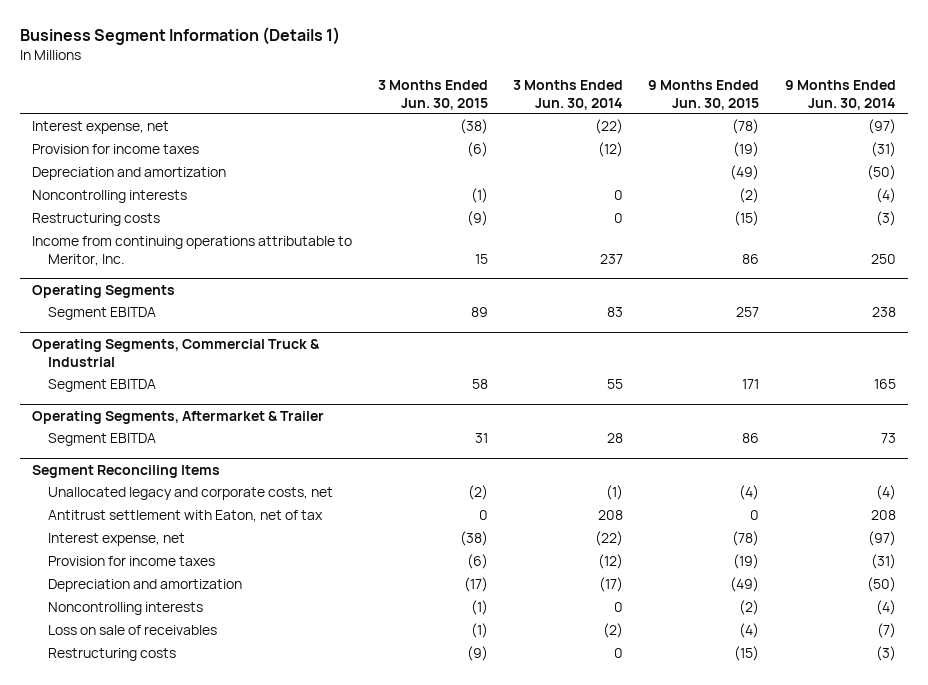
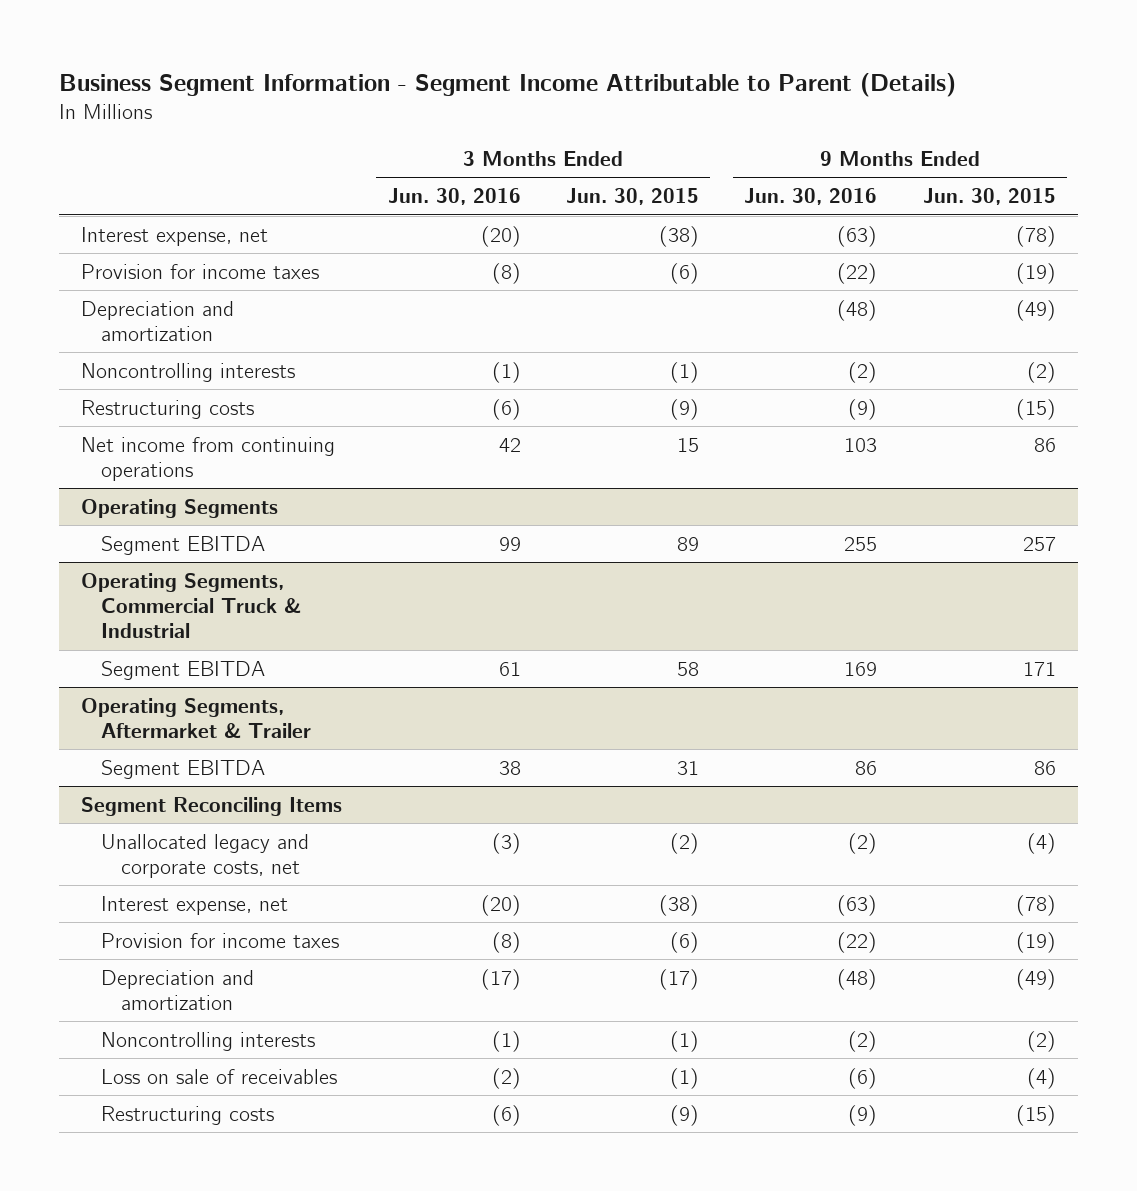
[19,27,340,46] Business Segment Information (Details 1) -> [58,72,956,97] Business Segment Information - Segment Income Attributable to Parent (Details)
[513,80,624,110] 3 Months Ended Jun. 30, 2014 -> none
[784,80,896,110] 9 Months Ended Jun. 30, 2014 -> none
none -> [387,187,521,205] Jun. 30, 2016
none -> [744,187,878,205] Jun. 30, 2016
[32,236,353,267] Income from continuing operations attributable to Meritor, Inc. -> [81,436,336,481] Net income from continuing operations
[48,510,324,523] Antitrust settlement with Eaton, net of tax -> none

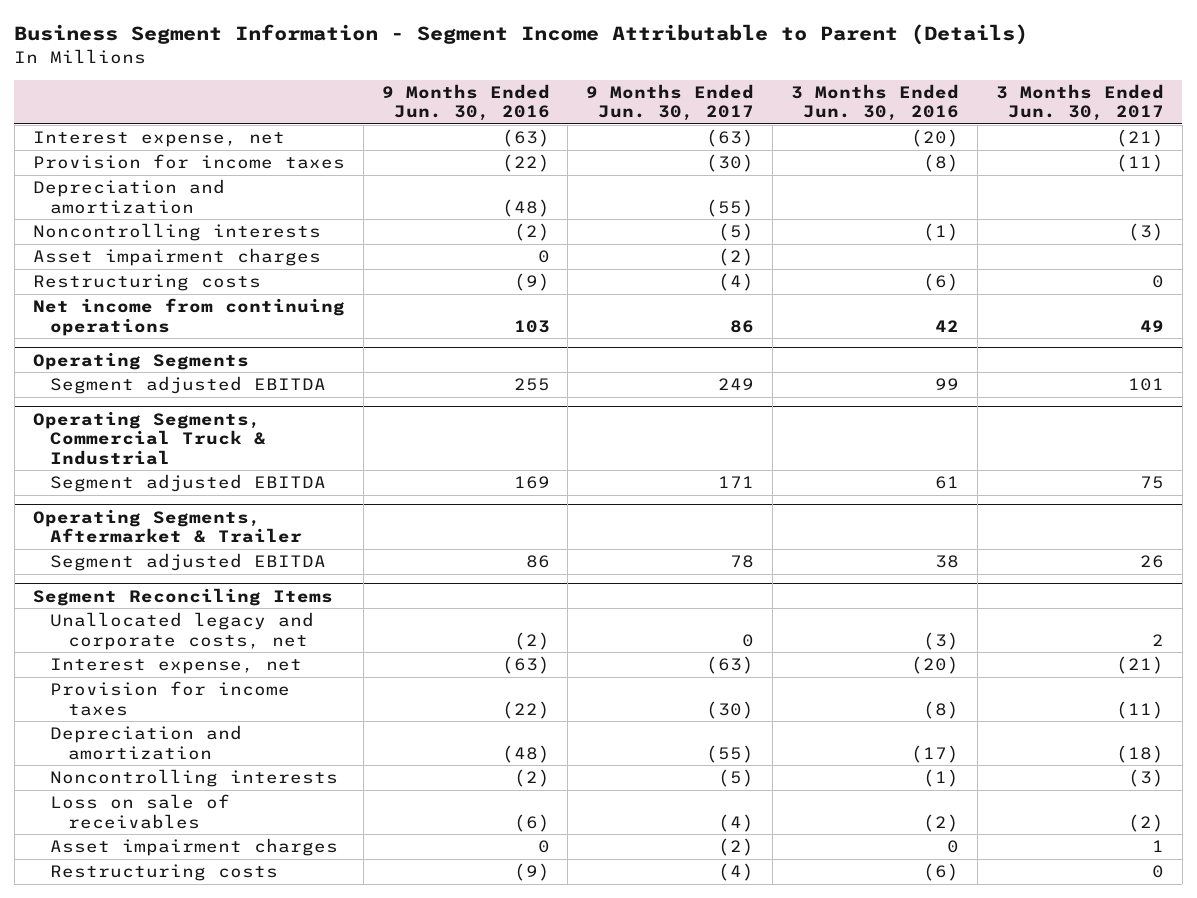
[566,187,700,205] Jun. 30, 2015 -> none
[922,187,1056,205] Jun. 30, 2015 -> none
none -> [586,83,755,122] 9 Months Ended Jun. 30, 2017
none -> [996,83,1165,122] 3 Months Ended Jun. 30, 2017
none -> [32,248,321,267] Asset impairment charges
[101,535,266,555] Segment EBITDA -> [50,376,327,395] Segment adjusted EBITDA
[101,660,266,680] Segment EBITDA -> [50,474,327,493] Segment adjusted EBITDA
[101,759,266,779] Segment EBITDA -> [50,553,327,572] Segment adjusted EBITDA
none -> [50,838,339,857] Asset impairment charges

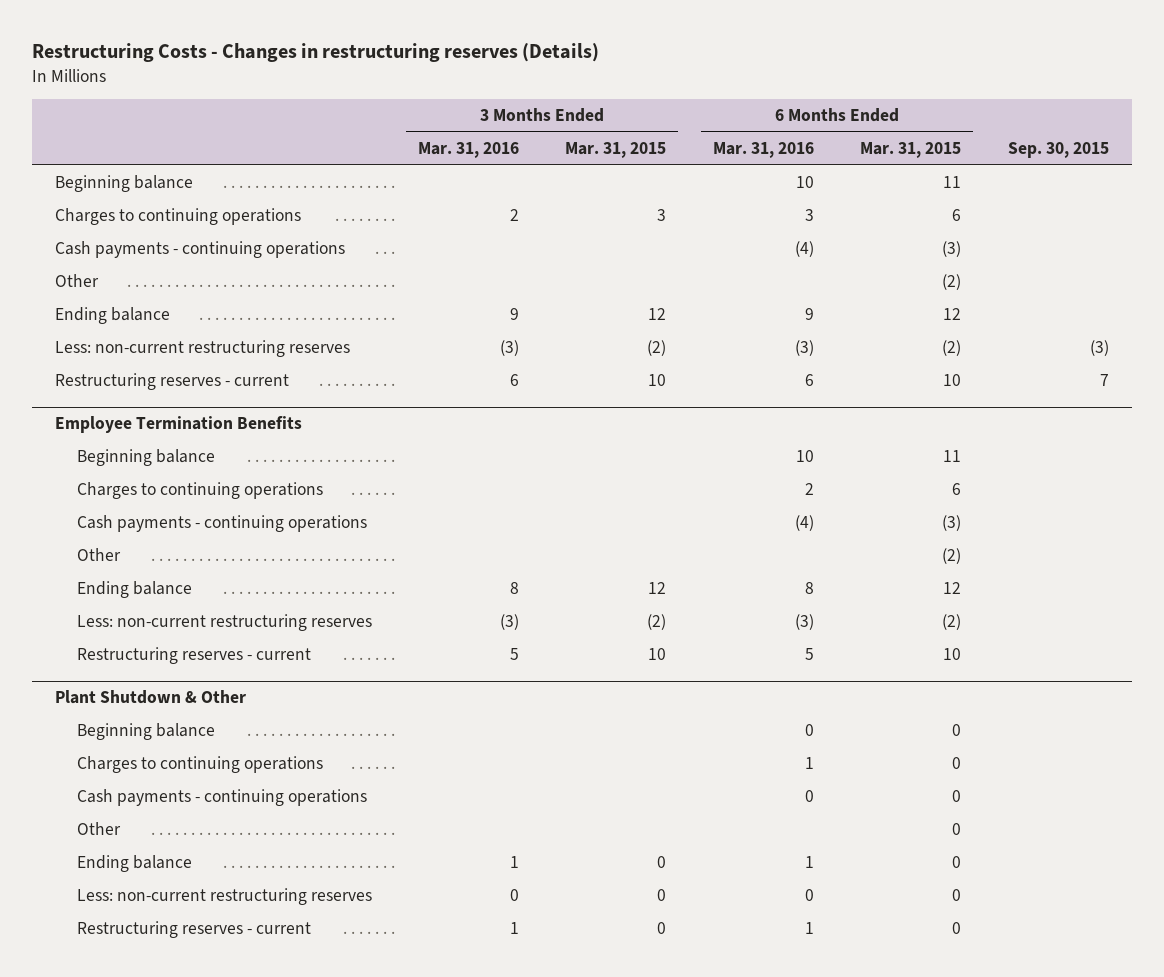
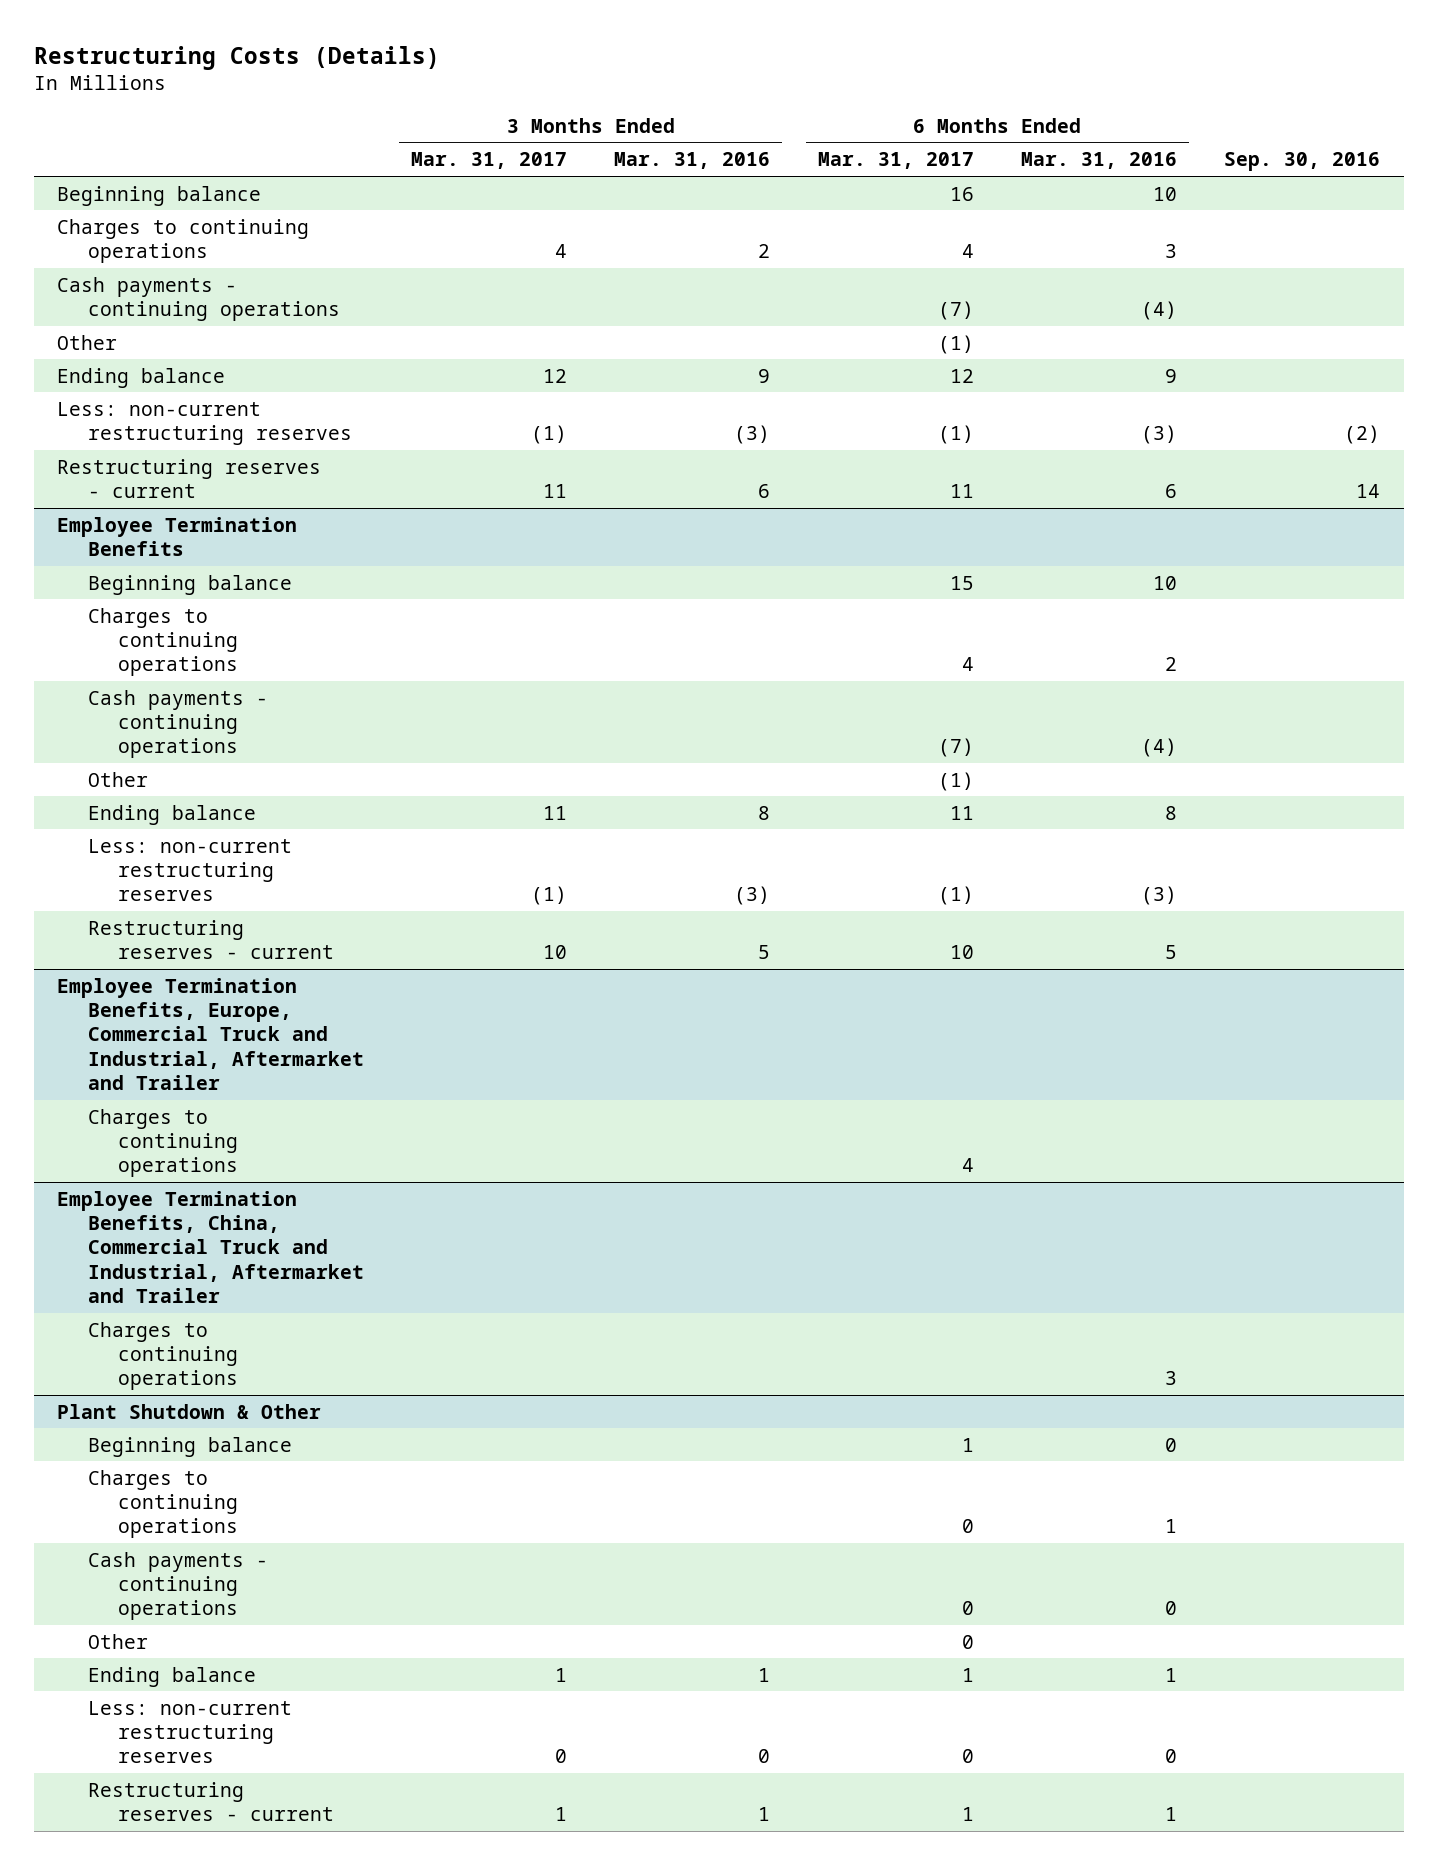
[31,43,599,63] Restructuring Costs - Changes in restructuring reserves (Details) -> [33,45,440,70] Restructuring Costs (Details)
[565,141,667,158] Mar. 31, 2015 -> none
[860,141,962,158] Mar. 31, 2015 -> none
[1007,141,1109,158] Sep. 30, 2015 -> none
none -> [410,152,567,170] Mar. 31, 2017
none -> [817,152,974,170] Mar. 31, 2017
none -> [1224,152,1381,172] Sep. 30, 2016
none -> [57,977,364,1091] Employee Termination Benefits, Europe, Commercial Truck and Industrial, Aftermarket and Trailer
none -> [87,1108,238,1178] Charges to continuing operations
none -> [57,1190,364,1304] Employee Termination Benefits, China, Commercial Truck and Industrial, Aftermarket and Trailer
none -> [87,1321,238,1391] Charges to continuing operations

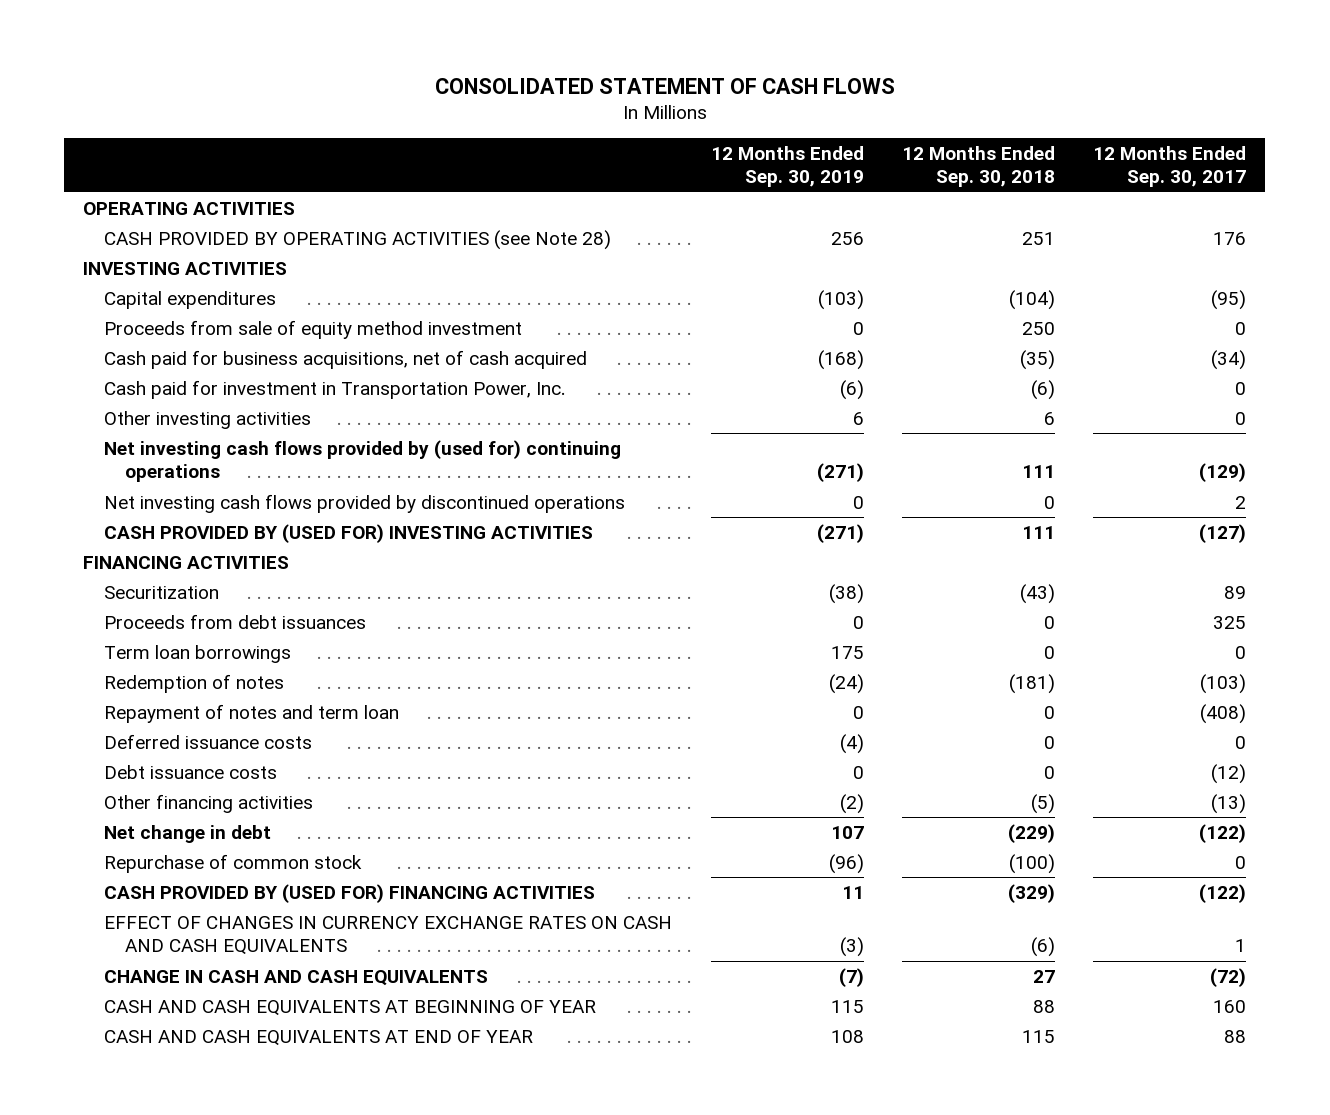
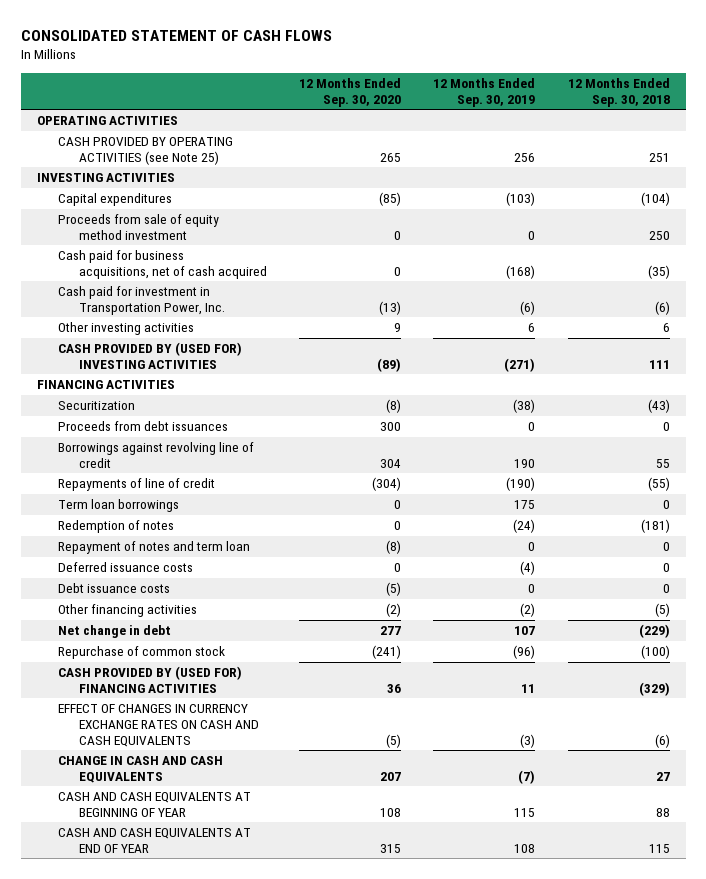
[1093,145,1247,188] 12 Months Ended Sep. 30, 2017 -> none
none -> [298,77,401,107] 12 Months Ended Sep. 30, 2020
[104,229,612,250] CASH PROVIDED BY OPERATING ACTIVITIES (see Note 28) -> [57,137,233,165] CASH PROVIDED BY OPERATING ACTIVITIES (see Note 25)
[104,439,622,483] Net investing cash flows provided by (used for) continuing operations -> none
[104,493,626,513] Net investing cash flows provided by discontinued operations -> none
none -> [57,442,254,468] Borrowings against revolving line of credit
none -> [57,478,215,492] Repayments of line of credit

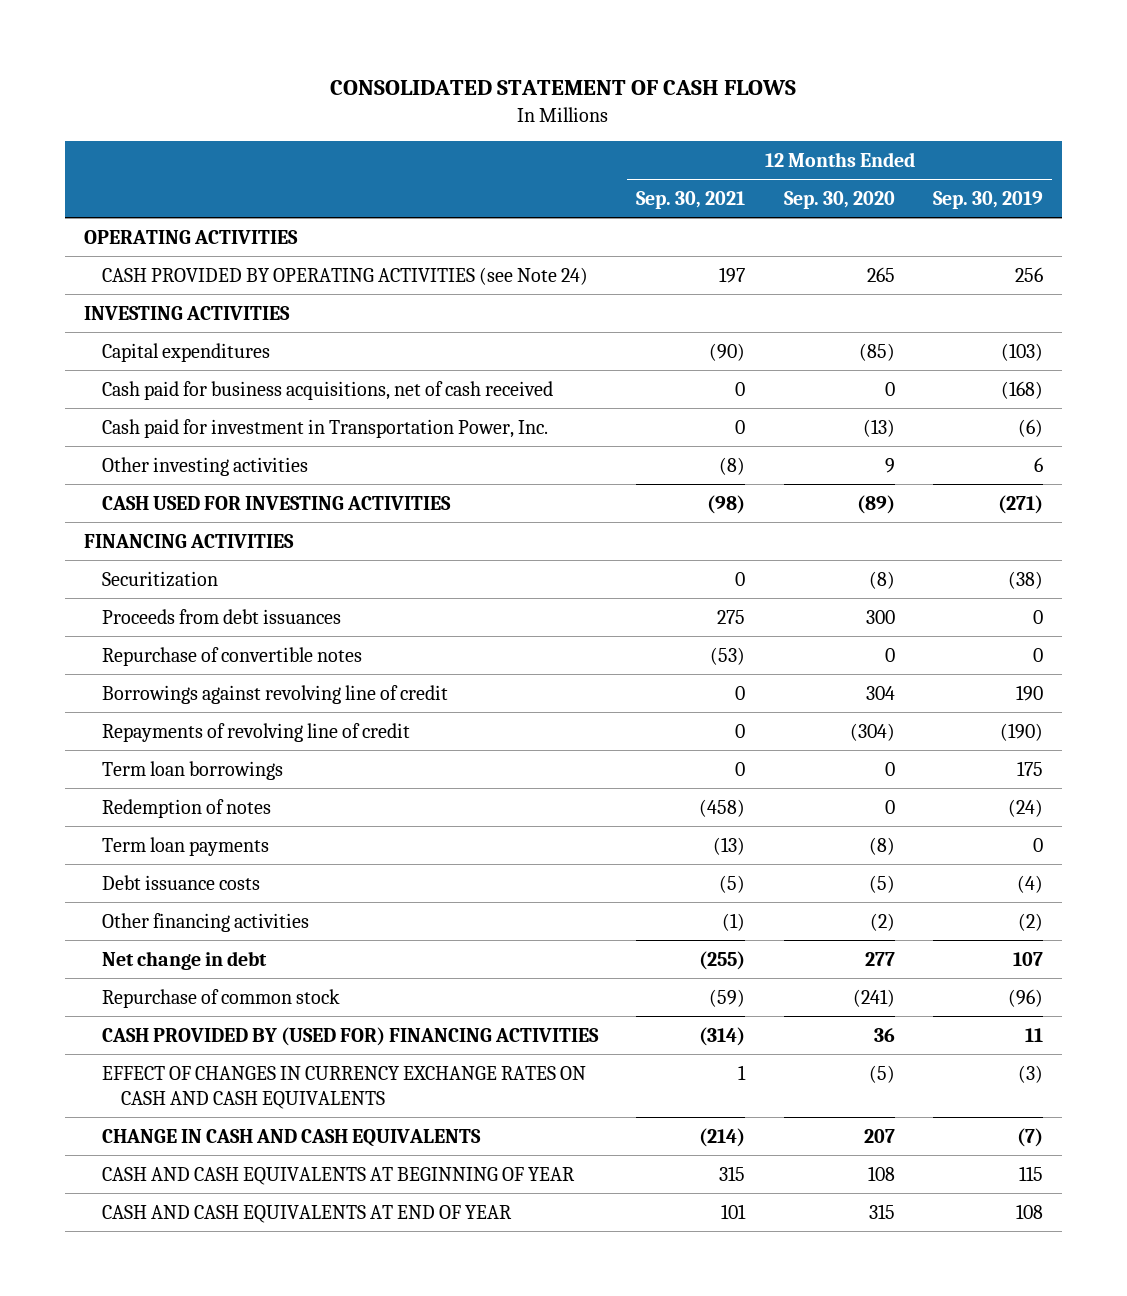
[567,77,670,107] 12 Months Ended Sep. 30, 2018 -> none
none -> [636,191,746,210] Sep. 30, 2021
[57,137,233,165] CASH PROVIDED BY OPERATING ACTIVITIES (see Note 25) -> [102,266,589,285] CASH PROVIDED BY OPERATING ACTIVITIES (see Note 24)
[57,214,219,240] Proceeds from sale of equity method investment -> none
[57,250,267,279] Cash paid for business acquisitions, net of cash acquired -> [102,380,554,400] Cash paid for business acquisitions, net of cash received
[57,342,242,369] CASH PROVIDED BY (USED FOR) INVESTING ACTIVITIES -> [102,495,452,510] CASH USED FOR INVESTING ACTIVITIES
none -> [102,646,363,666] Repurchase of convertible notes
[57,478,215,492] Repayments of line of credit -> [102,722,411,742] Repayments of revolving line of credit
[57,541,250,555] Repayment of notes and term loan -> none
[57,562,193,573] Deferred issuance costs -> none
none -> [102,836,270,856] Term loan payments
[528,584,536,594] 0 -> [1016,874,1043,893] (4)

